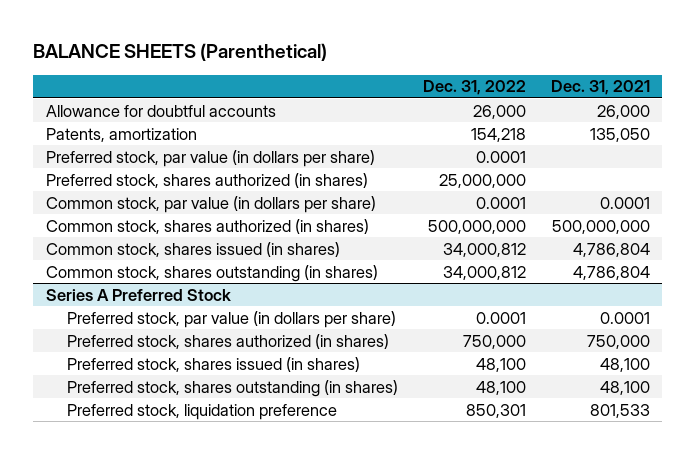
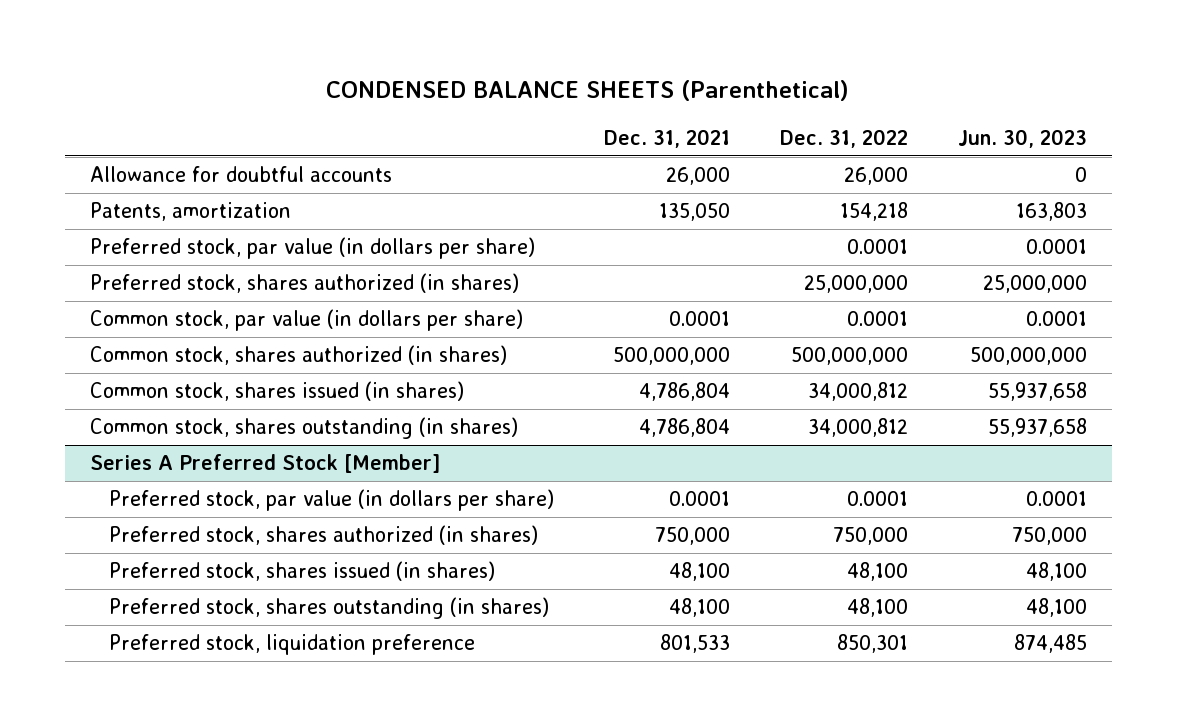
[33,43,328,62] BALANCE SHEETS (Parenthetical) -> [326,80,850,102] CONDENSED BALANCE SHEETS (Parenthetical)
none -> [957,128,1087,148] Jun. 30, 2023
[45,288,231,301] Series A Preferred Stock -> [89,454,440,474] Series A Preferred Stock [Member]

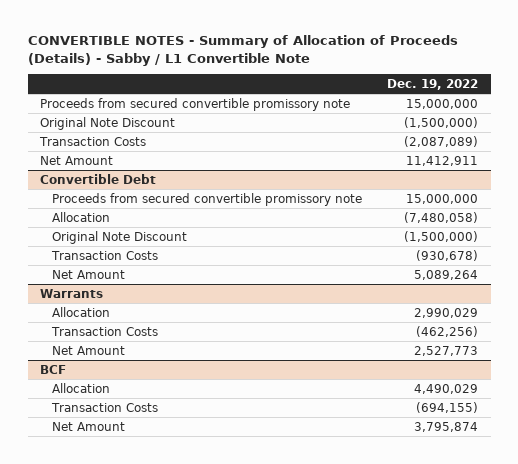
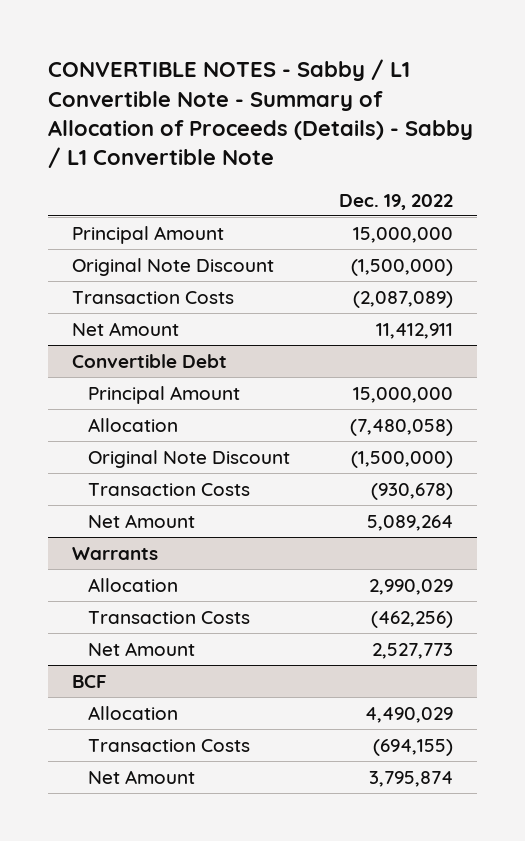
[27,35,458,66] CONVERTIBLE NOTES - Summary of Allocation of Proceeds (Details) - Sabby / L1 Convertible Note -> [47,59,473,169] CONVERTIBLE NOTES - Sabby / L1 Convertible Note - Summary of Allocation of Proceeds (Details) - Sabby / L1 Convertible Note
[40,97,351,111] Proceeds from secured convertible promissory note -> [72,225,225,244] Principal Amount
[51,192,362,206] Proceeds from secured convertible promissory note -> [87,385,240,404] Principal Amount

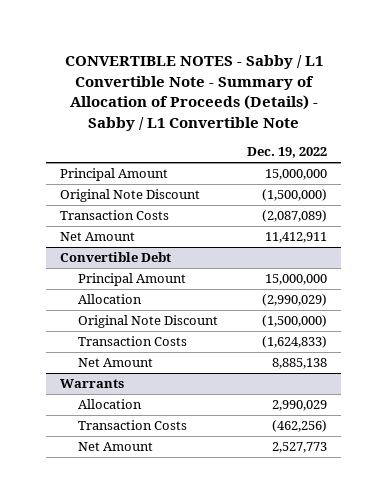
[349,418,453,436] (7,480,058) -> [261,294,327,307] (2,990,029)
[370,482,453,500] (930,678) -> [261,336,327,349] (1,624,833)
[366,514,453,531] 5,089,264 -> [271,358,327,370] 8,885,138
[72,674,108,688] BCF -> none
[87,705,178,720] Allocation -> none
[87,738,250,752] Transaction Costs -> none
[87,769,195,784] Net Amount -> none

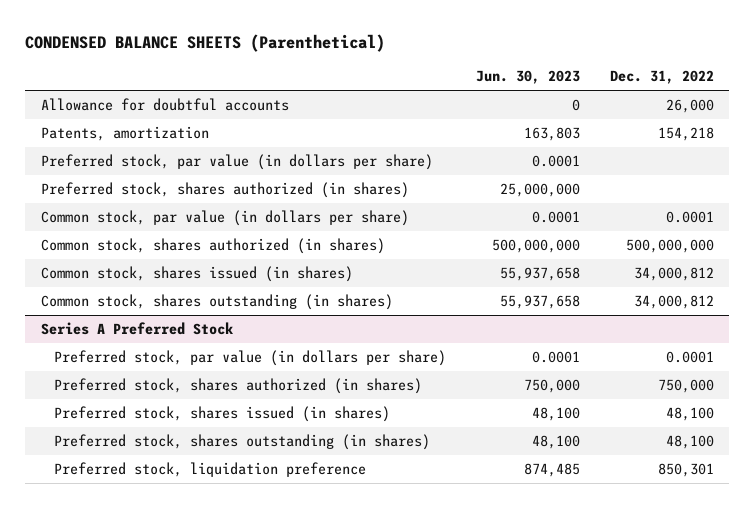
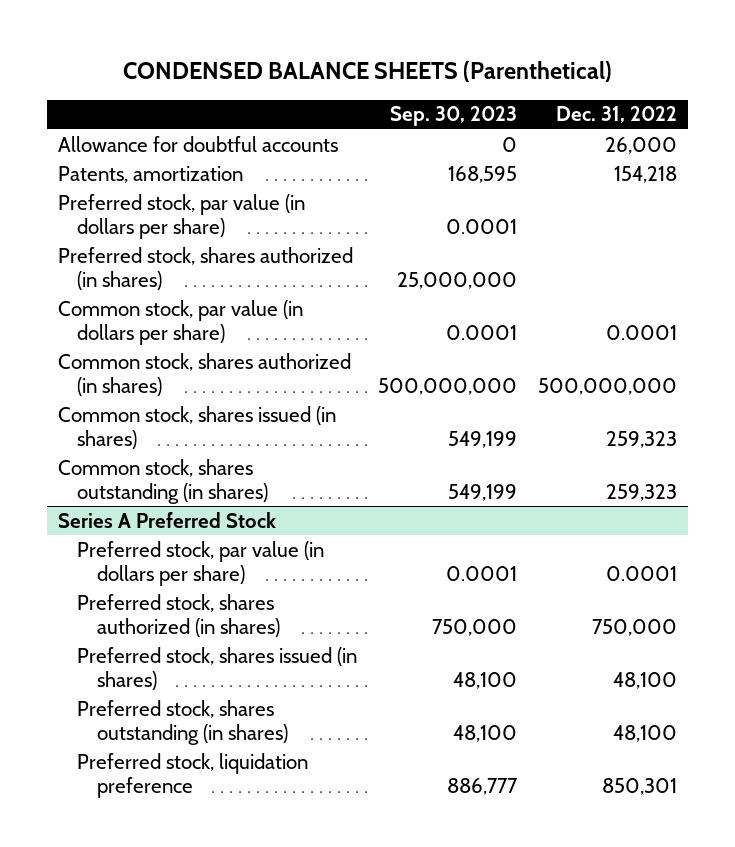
[476,70,581,85] Jun. 30, 2023 -> none
none -> [390,106,518,127] Sep. 30, 2023
[634,266,715,281] 34,000,812 -> [606,430,678,448] 259,323
[634,294,715,309] 34,000,812 -> [606,483,678,501] 259,323

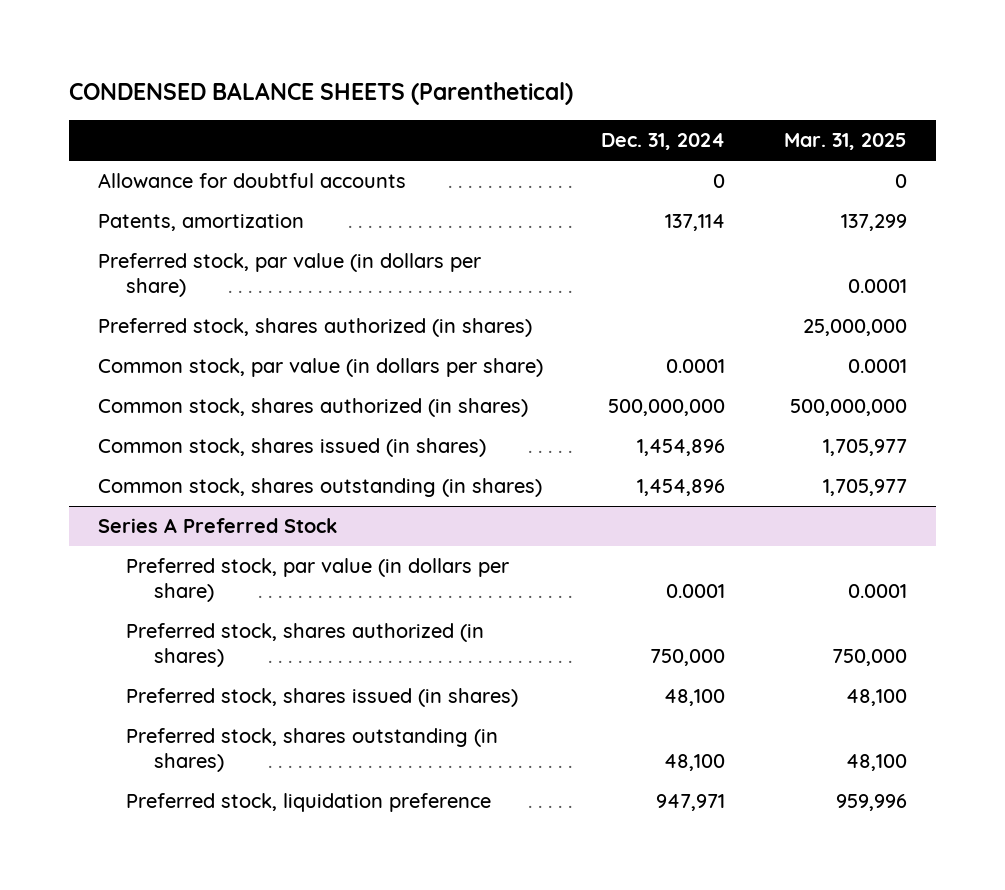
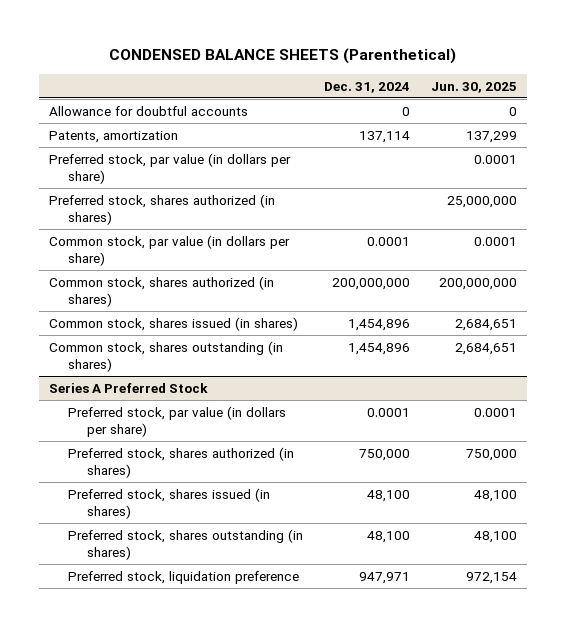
[784,133,908,151] Mar. 31, 2025 -> none
none -> [430,81,517,93] Jun. 30, 2025
[608,399,726,417] 500,000,000 -> [331,277,410,290] 200,000,000

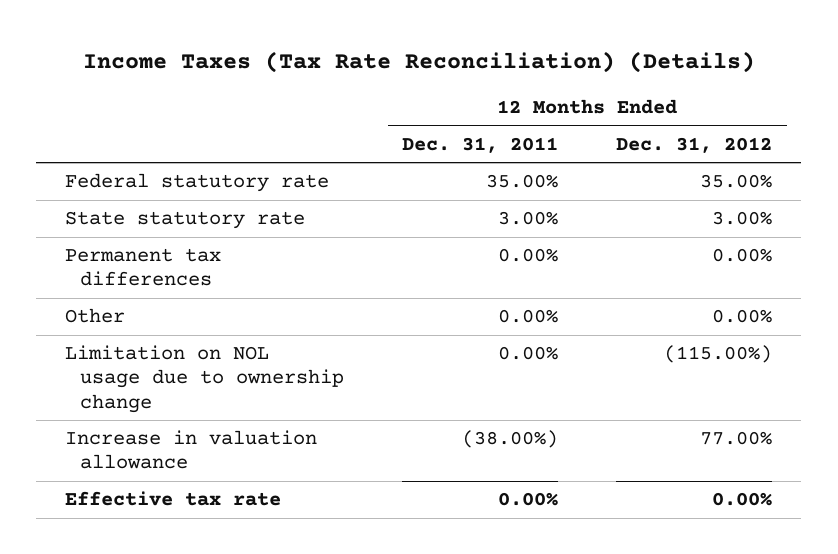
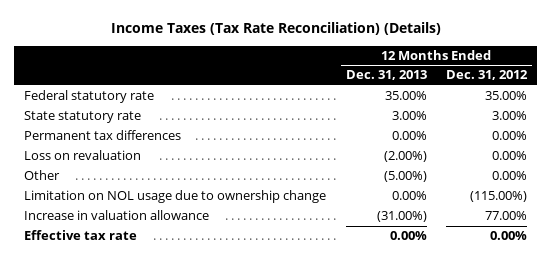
[402,136,559,153] Dec. 31, 2011 -> none
none -> [345,70,427,81] Dec. 31, 2013
none -> [24,150,142,161] Loss on revaluation

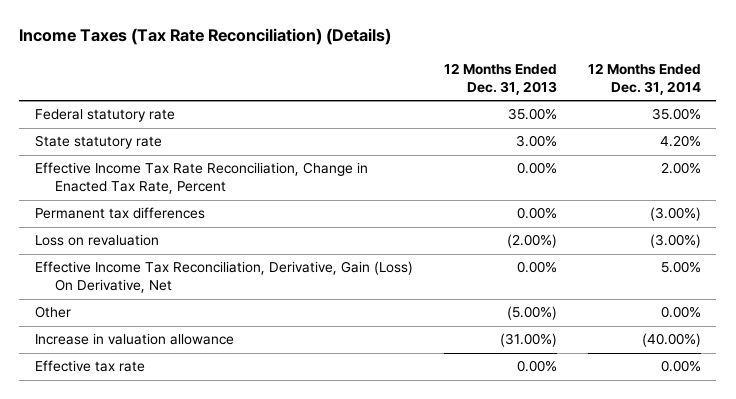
[446,70,529,81] Dec. 31, 2012 -> none
none -> [587,62,701,95] 12 Months Ended Dec. 31, 2014
none -> [34,162,368,195] Effective Income Tax Rate Reconciliation, Change in Enacted Tax Rate, Percent
none -> [34,261,413,294] Effective Income Tax Reconciliation, Derivative, Gain (Loss) On Derivative, Net
[24,190,327,204] Limitation on NOL usage due to ownership change -> none

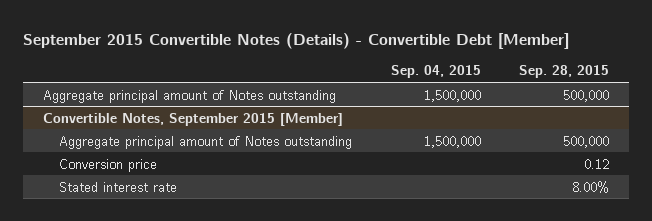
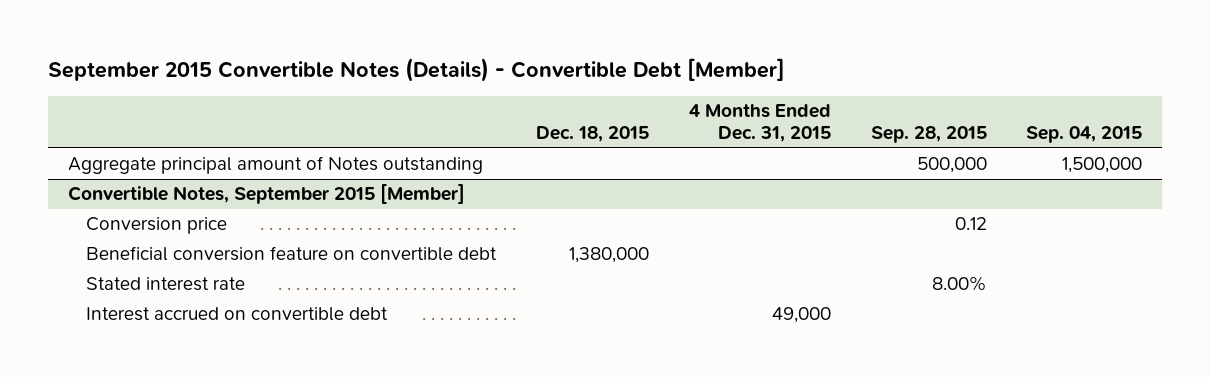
none -> [536,126,650,143] Dec. 18, 2015
none -> [688,104,831,143] 4 Months Ended Dec. 31, 2015
[58,135,352,149] Aggregate principal amount of Notes outstanding -> none
none -> [86,246,498,262] Beneficial conversion feature on convertible debt
none -> [86,307,389,322] Interest accrued on convertible debt

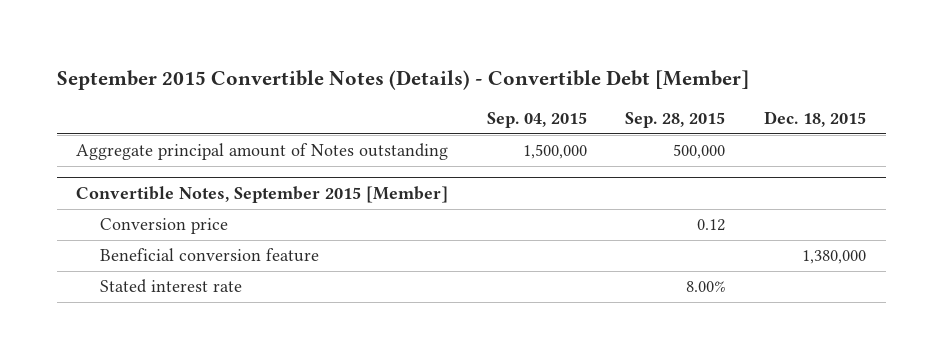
[688,104,831,143] 4 Months Ended Dec. 31, 2015 -> none
[86,246,498,262] Beneficial conversion feature on convertible debt -> [100,248,320,263] Beneficial conversion feature
[86,307,389,322] Interest accrued on convertible debt -> none

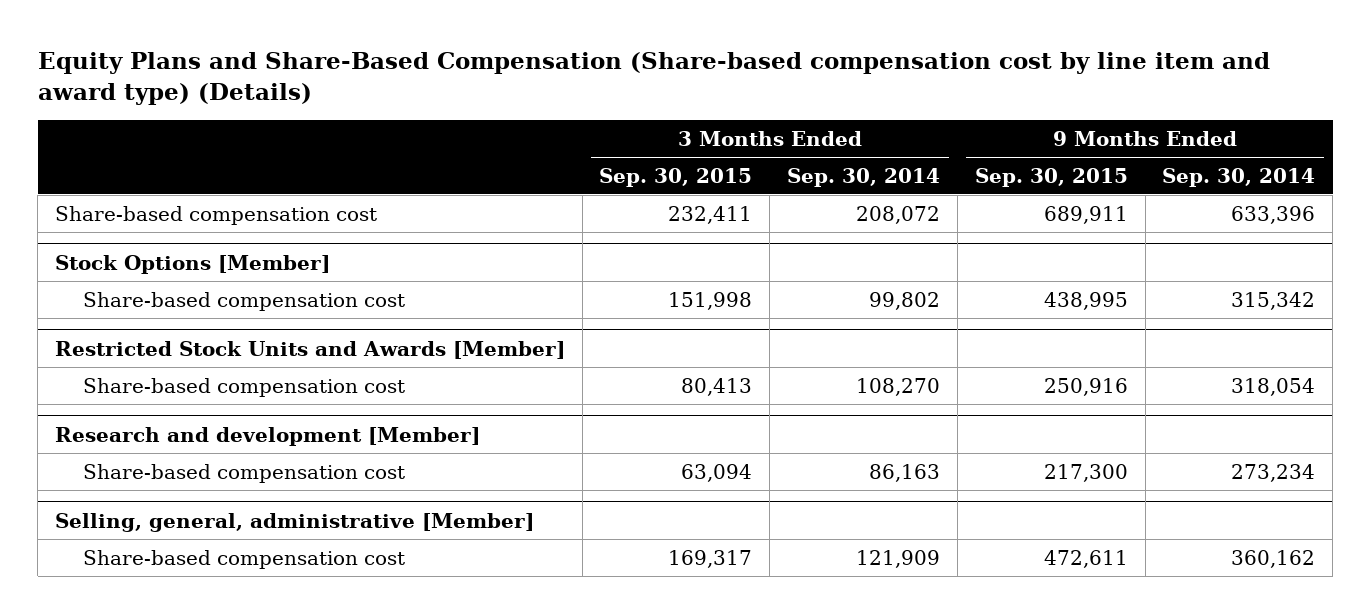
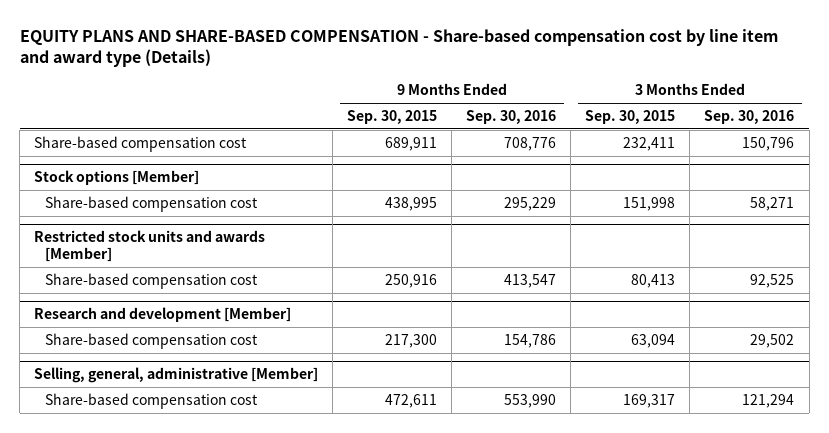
[37,51,1270,106] Equity Plans and Share-Based Compensation (Share-based compensation cost by line item and award type) (Details) -> [19,28,778,68] EQUITY PLANS AND SHARE-BASED COMPENSATION - Share-based compensation cost by line item and award type (Details)
[787,167,941,187] Sep. 30, 2014 -> none
[1162,167,1316,187] Sep. 30, 2014 -> none
none -> [466,110,557,125] Sep. 30, 2016
none -> [704,110,795,125] Sep. 30, 2016
[54,254,330,274] Stock Options [Member] -> [34,170,200,186] Stock options [Member]
[54,340,565,359] Restricted Stock Units and Awards [Member] -> [34,230,266,262] Restricted stock units and awards [Member]

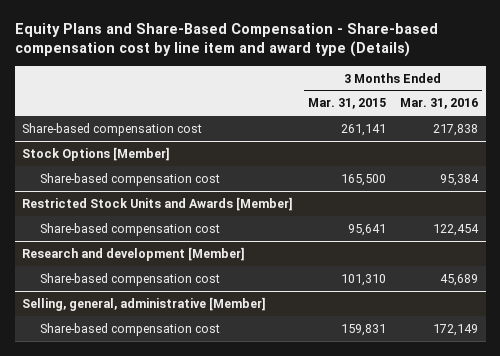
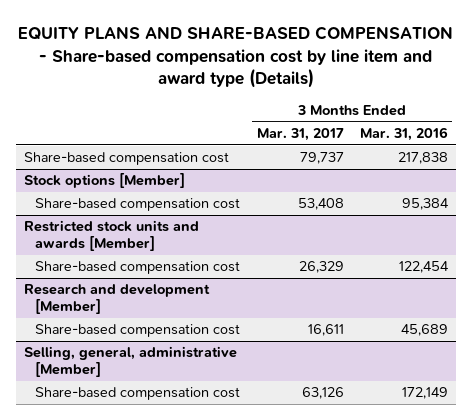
[14,23,438,58] Equity Plans and Share-Based Compensation - Share-based compensation cost by line item and award type (Details) -> [18,25,454,89] EQUITY PLANS AND SHARE-BASED COMPENSATION - Share-based compensation cost by line item and award type (Details)
[307,98,386,110] Mar. 31, 2015 -> none
none -> [256,128,344,142] Mar. 31, 2017
[22,146,171,161] Stock Options [Member] -> [24,173,186,189] Stock options [Member]
[22,196,294,211] Restricted Stock Units and Awards [Member] -> [24,220,200,252] Restricted stock units and awards [Member]

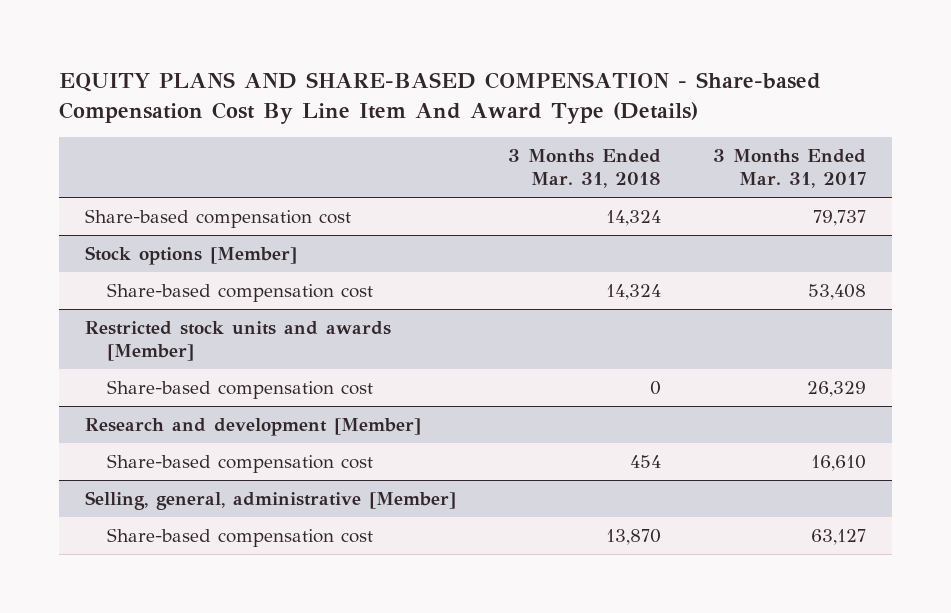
[18,25,454,89] EQUITY PLANS AND SHARE-BASED COMPENSATION - Share-based compensation cost by line item and award type (Details) -> [58,72,821,124] EQUITY PLANS AND SHARE-BASED COMPENSATION - Share-based Compensation Cost By Line Item And Award Type (Details)
[359,127,448,142] Mar. 31, 2016 -> none
none -> [507,149,661,189] 3 Months Ended Mar. 31, 2018
[307,324,344,337] 16,611 -> [811,455,867,472] 16,610
[301,387,344,400] 63,126 -> [811,529,867,546] 63,127

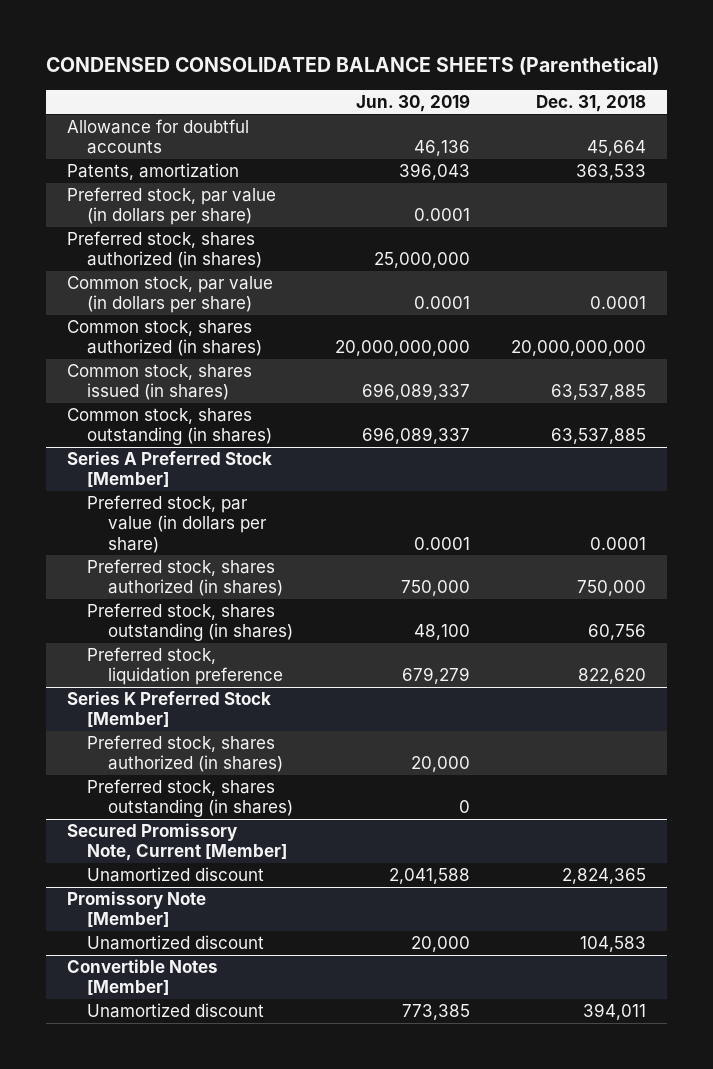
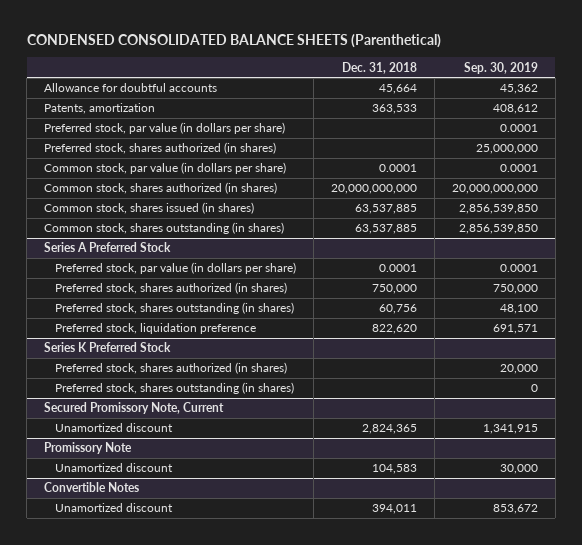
[355,94,470,113] Jun. 30, 2019 -> none
none -> [463,61,538,74] Sep. 30, 2019
[66,451,272,488] Series A Preferred Stock [Member] -> [44,242,172,253] Series A Preferred Stock
[66,691,271,728] Series K Preferred Stock [Member] -> [44,342,172,353] Series K Preferred Stock
[66,823,288,862] Secured Promissory Note, Current [Member] -> [44,402,225,415] Secured Promissory Note, Current
[66,891,206,928] Promissory Note [Member] -> [44,442,133,455] Promissory Note
[66,959,218,996] Convertible Notes [Member] -> [44,482,140,493] Convertible Notes

